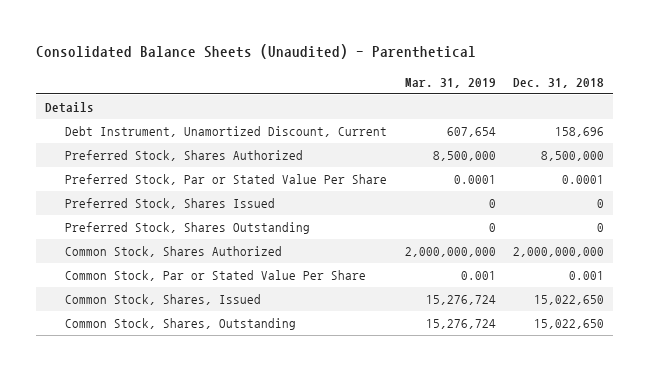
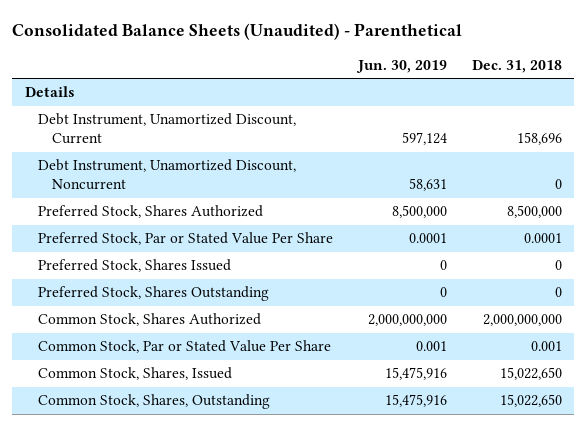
[404,77,496,88] Mar. 31, 2019 -> none
none -> [355,59,447,73] Jun. 30, 2019
none -> [38,159,297,191] Debt Instrument, Unamortized Discount, Noncurrent

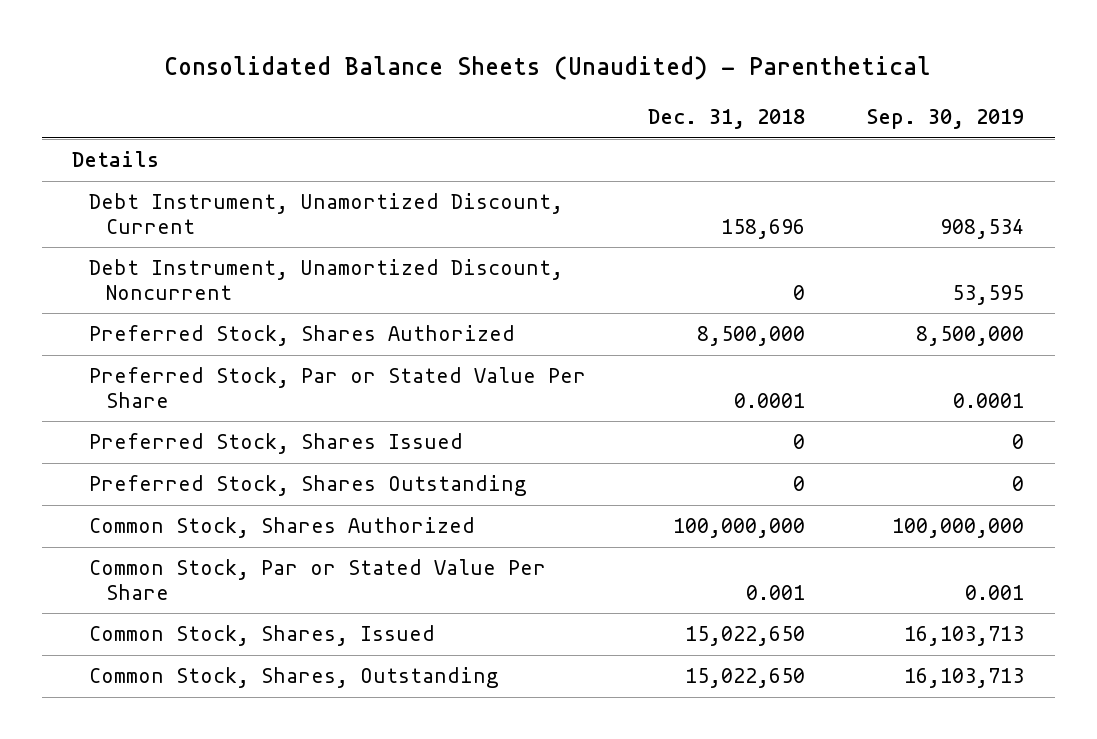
[355,59,447,73] Jun. 30, 2019 -> none
none -> [866,109,1025,130] Sep. 30, 2019
[482,314,562,327] 2,000,000,000 -> [672,518,805,539] 100,000,000

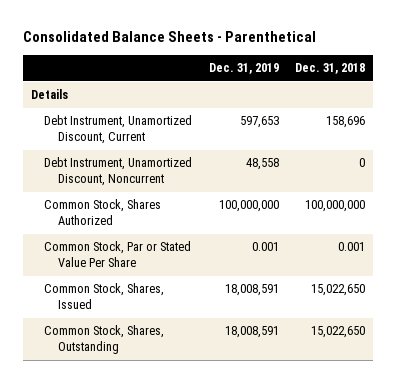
[164,55,932,80] Consolidated Balance Sheets (Unaudited) - Parenthetical -> [22,31,316,43] Consolidated Balance Sheets - Parenthetical
[866,109,1025,130] Sep. 30, 2019 -> none
none -> [208,63,279,75] Dec. 31, 2019
[89,325,516,347] Preferred Stock, Shares Authorized -> none
[89,367,587,408] Preferred Stock, Par or Stated Value Per Share -> none
[89,433,464,455] Preferred Stock, Shares Issued -> none
[89,475,528,497] Preferred Stock, Shares Outstanding -> none

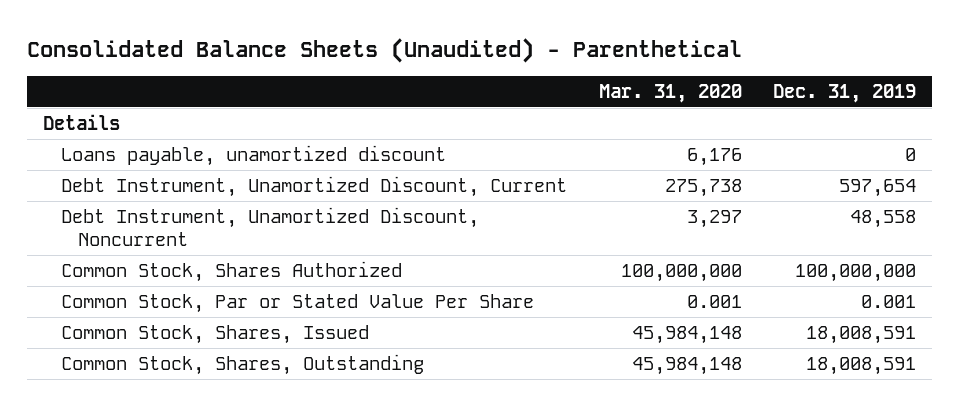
[22,31,316,43] Consolidated Balance Sheets - Parenthetical -> [27,38,743,64] Consolidated Balance Sheets (Unaudited) - Parenthetical
[294,63,365,75] Dec. 31, 2018 -> none
none -> [598,84,742,104] Mar. 31, 2020
none -> [60,144,446,166] Loans payable, unamortized discount
[239,116,279,129] 597,653 -> [839,178,917,197] 597,654

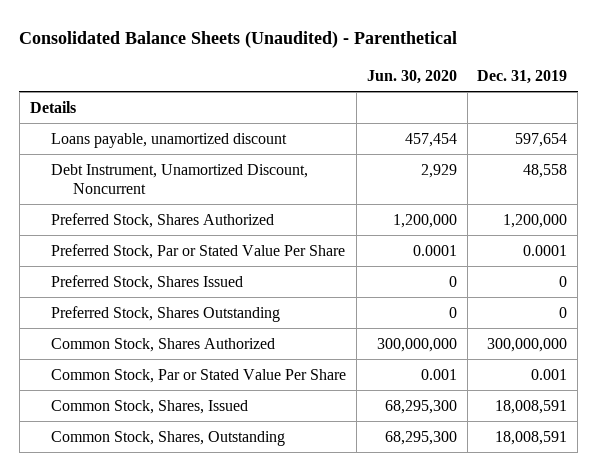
[598,84,742,104] Mar. 31, 2020 -> none
none -> [366,69,457,84] Jun. 30, 2020
[60,175,567,197] Debt Instrument, Unamortized Discount, Current -> none
[905,147,917,161] 0 -> [515,132,568,147] 597,654
none -> [51,212,275,228] Preferred Stock, Shares Authorized
none -> [51,243,346,259] Preferred Stock, Par or Stated Value Per Share
none -> [51,274,244,290] Preferred Stock, Shares Issued
none -> [51,305,281,322] Preferred Stock, Shares Outstanding
[795,263,917,282] 100,000,000 -> [487,337,568,352] 300,000,000

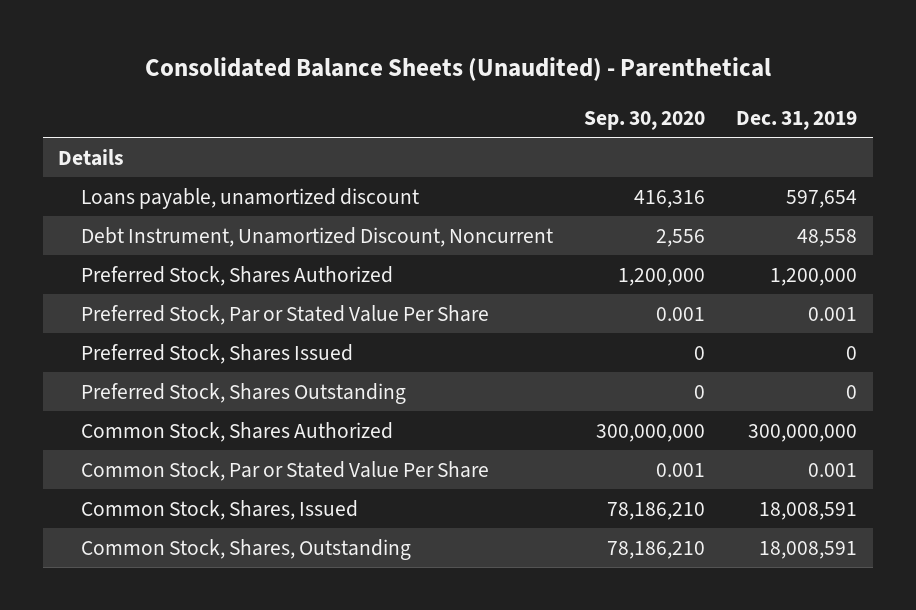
[366,69,457,84] Jun. 30, 2020 -> none
none -> [584,110,706,130] Sep. 30, 2020
[523,244,568,256] 0.0001 -> [808,306,858,321] 0.001

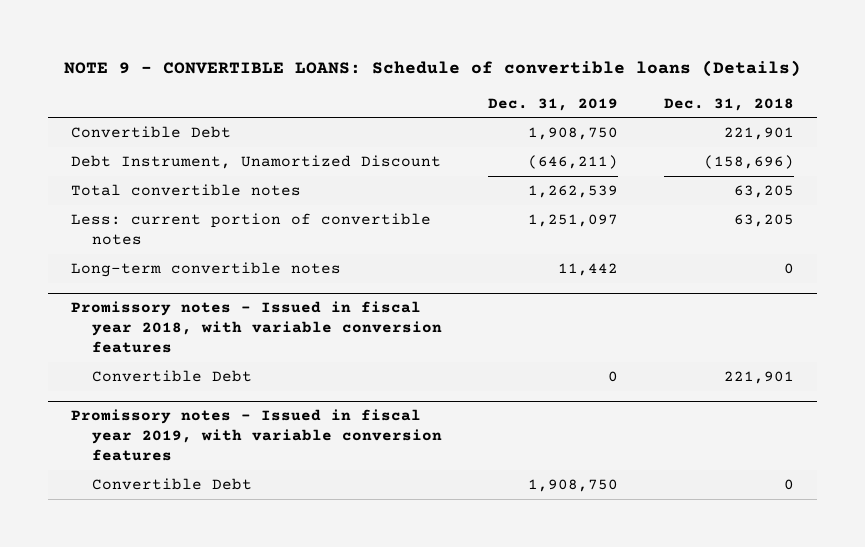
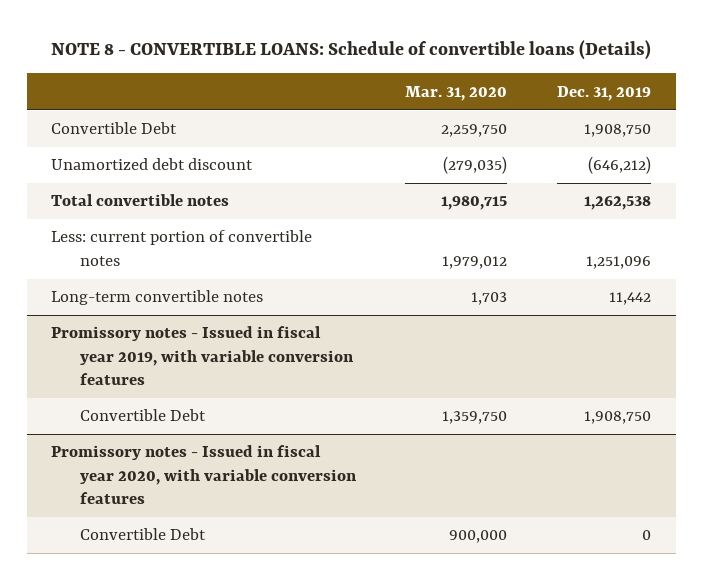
[63,59,801,77] NOTE 9 - CONVERTIBLE LOANS: Schedule of convertible loans (Details) -> [51,40,652,61] NOTE 8 - CONVERTIBLE LOANS: Schedule of convertible loans (Details)
[664,97,795,111] Dec. 31, 2018 -> none
none -> [405,85,508,101] Mar. 31, 2020
[71,155,442,170] Debt Instrument, Unamortized Discount -> [51,158,254,171] Unamortized debt discount
[527,155,618,170] (646,211) -> [587,156,651,175] (646,212)
[527,185,618,199] 1,262,539 -> [583,196,651,211] 1,262,538
[527,214,618,228] 1,251,097 -> [585,255,651,269] 1,251,096
[71,301,442,354] Promissory notes - Issued in fiscal year 2018, with variable conversion features -> none
[91,370,252,383] Convertible Debt -> none
none -> [51,445,357,505] Promissory notes - Issued in fiscal year 2020, with variable conversion features
none -> [79,528,206,541] Convertible Debt

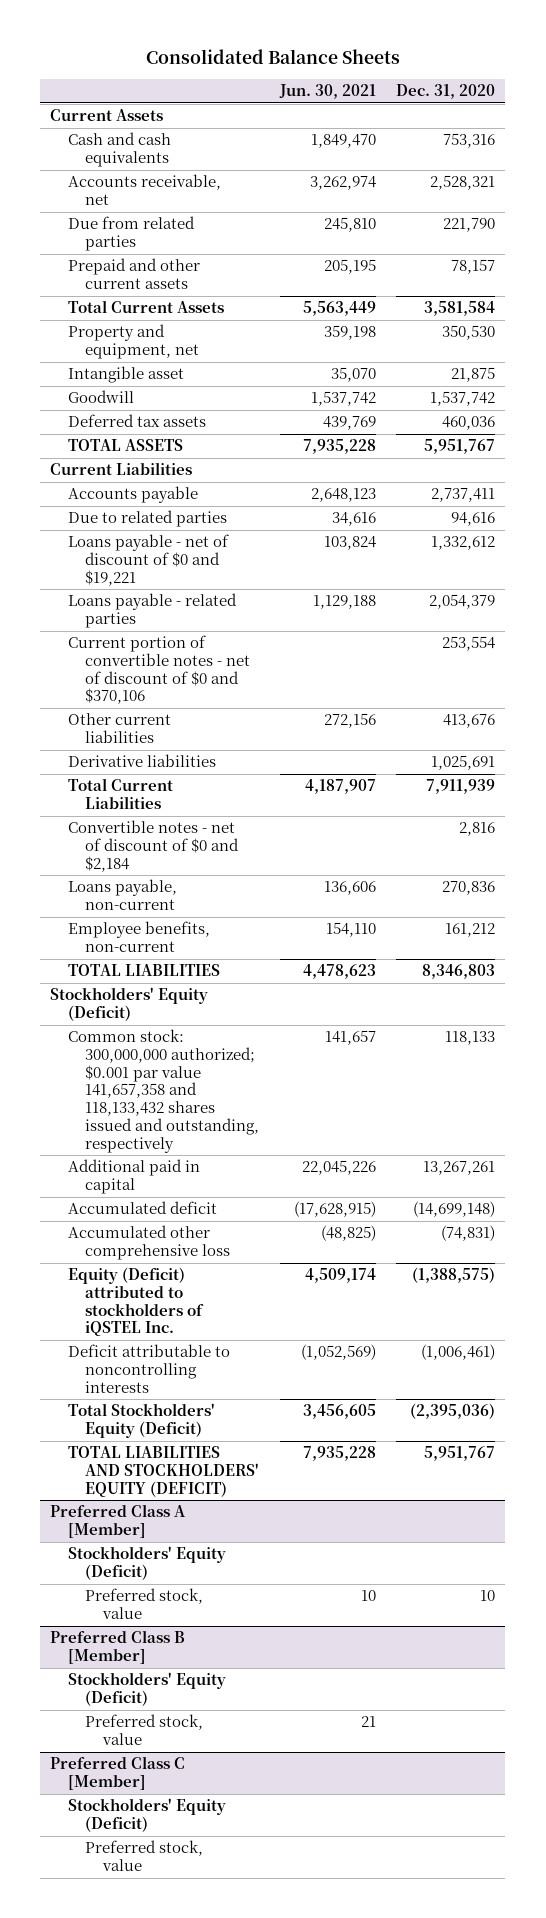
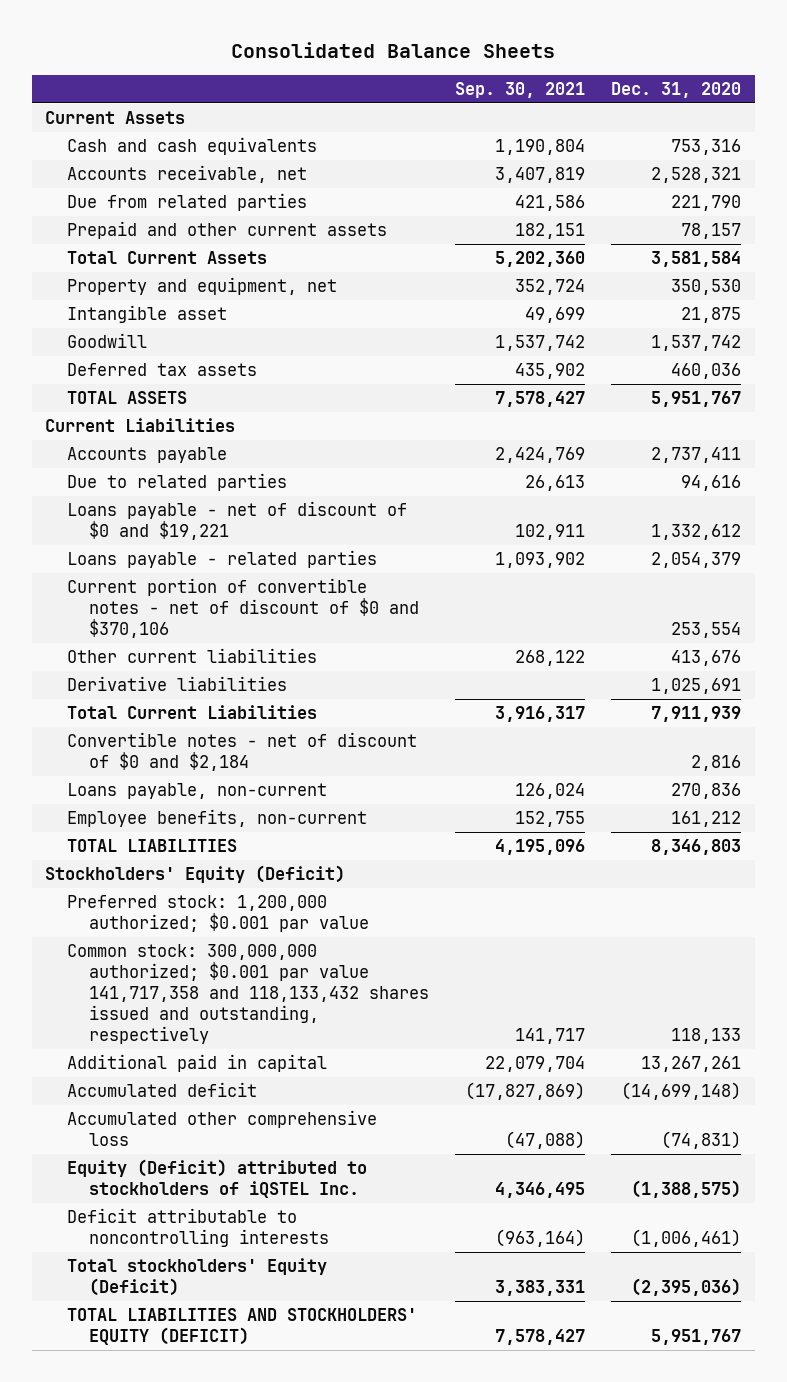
[278,84,376,100] Jun. 30, 2021 -> none
none -> [454,82,585,99] Sep. 30, 2021
none -> [66,895,369,933] Preferred stock: 1,200,000 authorized; $0.001 par value
[67,1029,260,1153] Common stock: 300,000,000 authorized; $0.001 par value 141,657,358 and 118,133,432 shares issued and outstanding, respectively -> [66,944,429,1045] Common stock: 300,000,000 authorized; $0.001 par value 141,717,358 and 118,133,432 shares issued and outstanding, respectively
[67,1403,215,1439] Total Stockholders' Equity (Deficit) -> [66,1258,327,1297] Total stockholders' Equity (Deficit)
[50,1504,187,1539] Preferred Class A [Member] -> none
[67,1546,226,1581] Stockholders' Equity (Deficit) -> none
[85,1588,204,1620] Preferred stock, value -> none
[50,1630,186,1665] Preferred Class B [Member] -> none
[67,1672,226,1707] Stockholders' Equity (Deficit) -> none
[85,1714,204,1746] Preferred stock, value -> none
[50,1756,186,1791] Preferred Class C [Member] -> none
[67,1798,226,1833] Stockholders' Equity (Deficit) -> none
[85,1840,204,1872] Preferred stock, value -> none

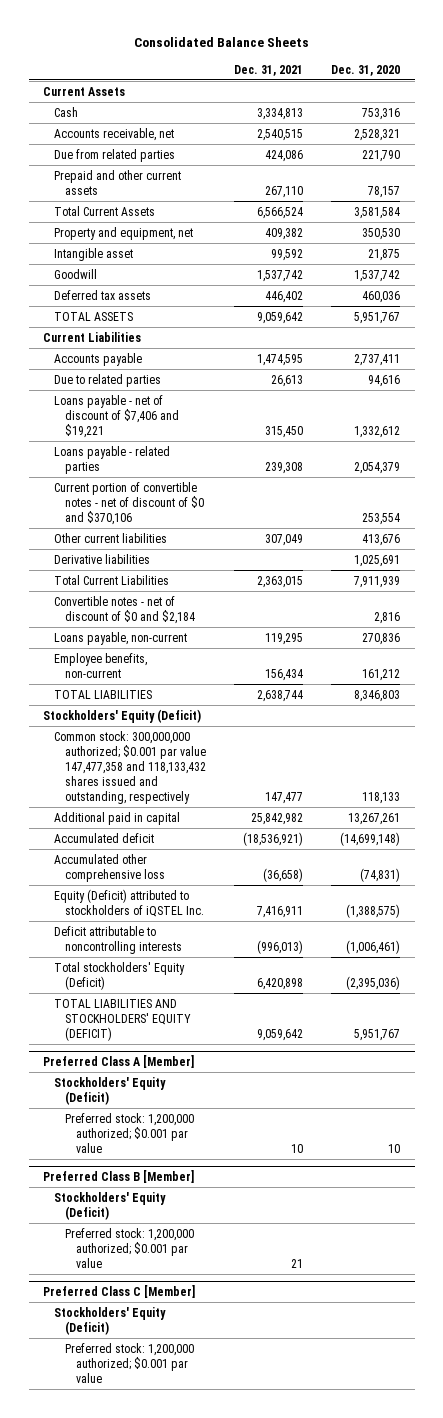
[454,82,585,99] Sep. 30, 2021 -> none
none -> [234,64,304,76] Dec. 31, 2021
[66,137,317,156] Cash and cash equivalents -> [53,106,78,117] Cash
[66,501,407,541] Loans payable - net of discount of $0 and $19,221 -> [53,394,179,438] Loans payable - net of discount of $7,406 and $19,221
[66,895,369,933] Preferred stock: 1,200,000 authorized; $0.001 par value -> none
[66,944,429,1045] Common stock: 300,000,000 authorized; $0.001 par value 141,717,358 and 118,133,432 shares issued and outstanding, respectively -> [53,730,206,805] Common stock: 300,000,000 authorized; $0.001 par value 147,477,358 and 118,133,432 shares issued and outstanding, respectively
none -> [42,1055,194,1069] Preferred Class A [Member]
none -> [53,1076,166,1105] Stockholders' Equity (Deficit)
none -> [64,1112,194,1153] Preferred stock: 1,200,000 authorized; $0.001 par value
none -> [42,1170,194,1184] Preferred Class B [Member]
none -> [53,1191,166,1220] Stockholders' Equity (Deficit)
none -> [64,1227,194,1268] Preferred stock: 1,200,000 authorized; $0.001 par value
none -> [42,1285,195,1299] Preferred Class C [Member]
none -> [53,1306,166,1335] Stockholders' Equity (Deficit)
none -> [64,1342,194,1383] Preferred stock: 1,200,000 authorized; $0.001 par value

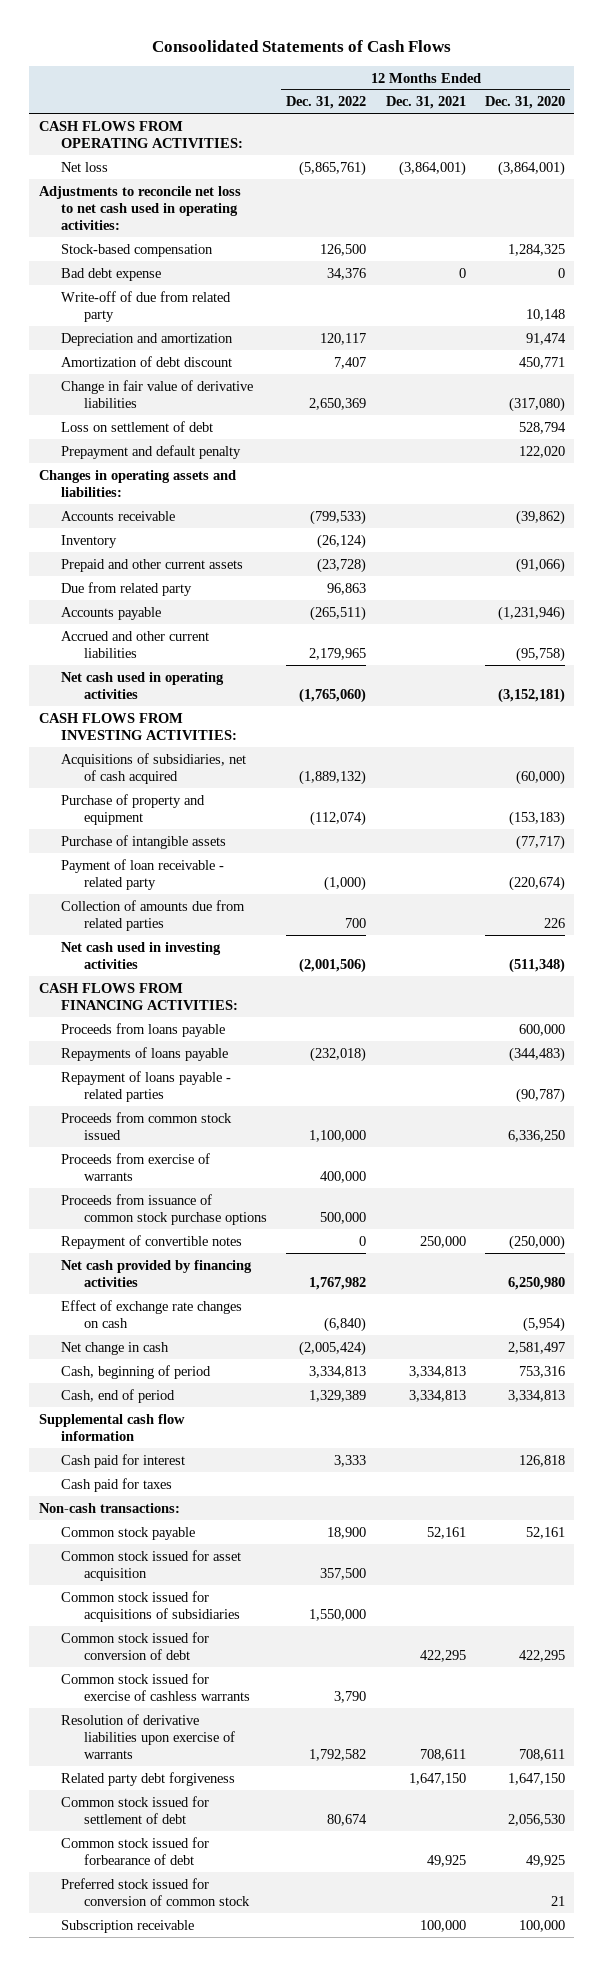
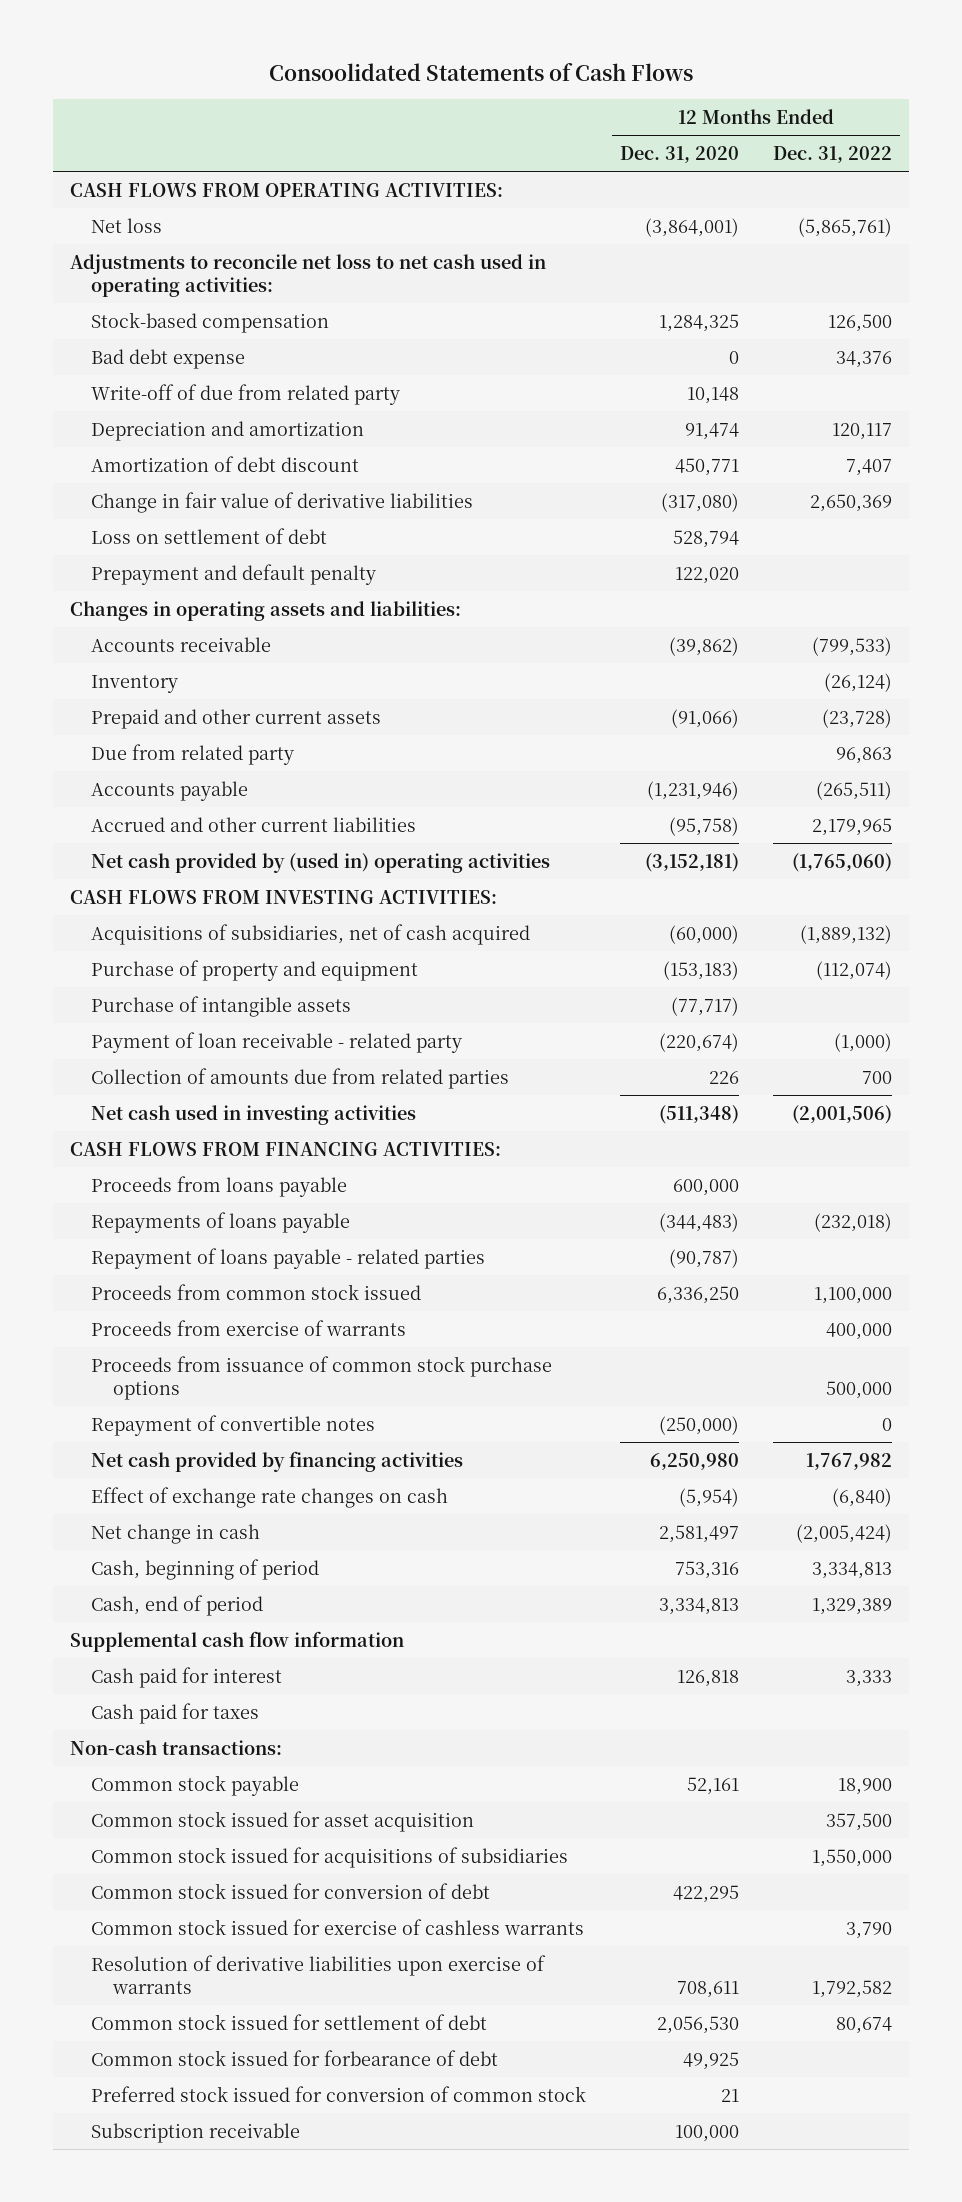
[385,96,466,110] Dec. 31, 2021 -> none
[61,671,225,699] Net cash used in operating activities -> [91,852,551,873] Net cash provided by (used in) operating activities
[61,1771,236,1786] Related party debt forgiveness -> none

